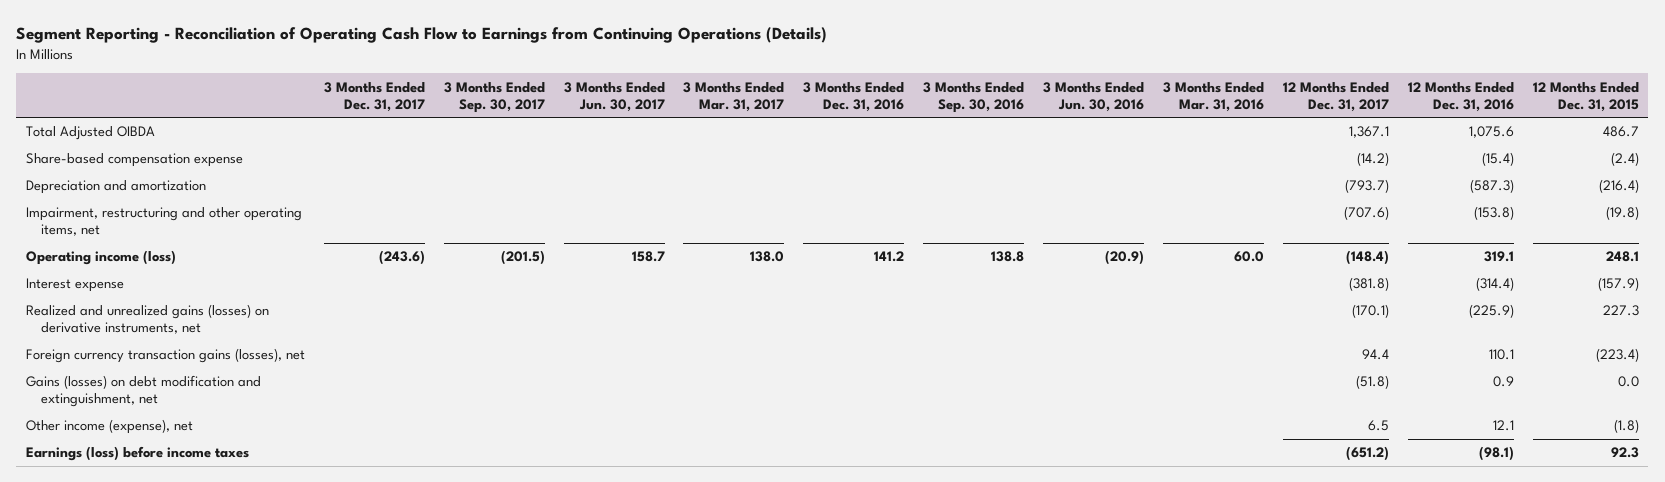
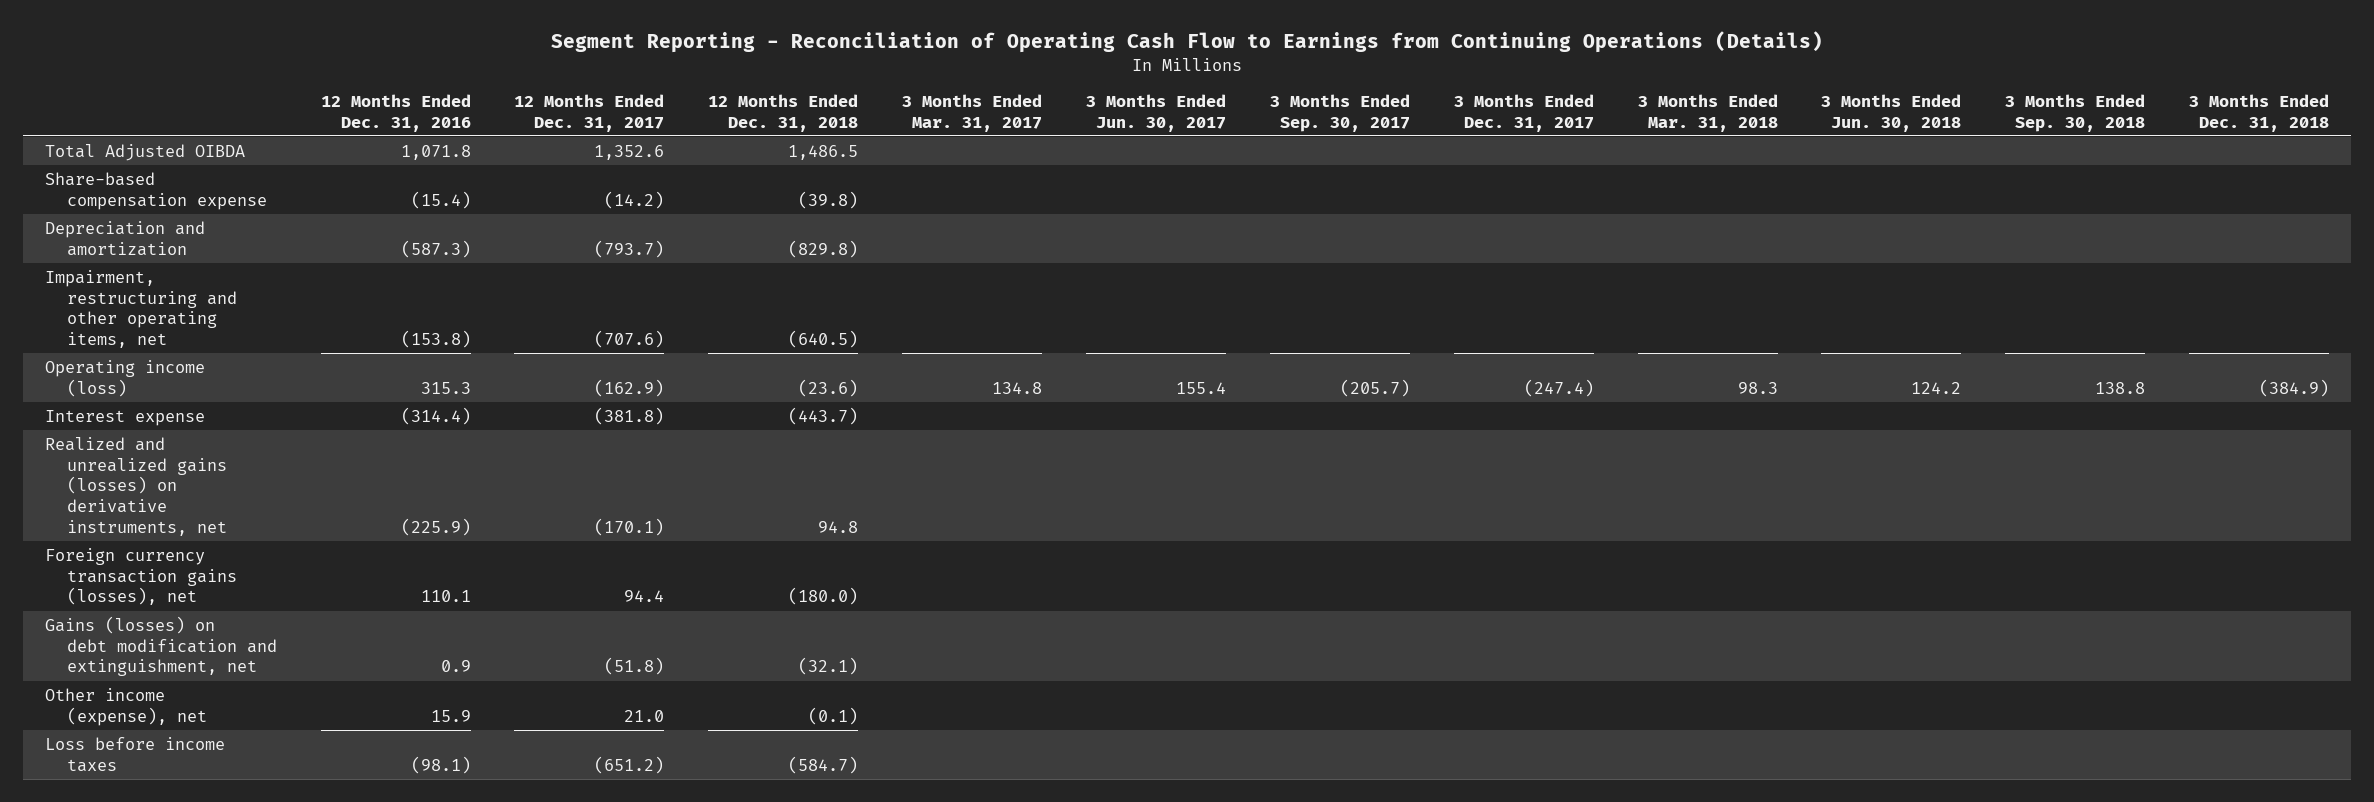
[803,81,905,112] 3 Months Ended Dec. 31, 2016 -> none
[923,81,1025,113] 3 Months Ended Sep. 30, 2016 -> none
[1043,81,1145,112] 3 Months Ended Jun. 30, 2016 -> none
[1163,81,1265,112] 3 Months Ended Mar. 31, 2016 -> none
[1532,81,1639,112] 12 Months Ended Dec. 31, 2015 -> none
none -> [708,94,859,132] 12 Months Ended Dec. 31, 2018
none -> [1637,94,1778,132] 3 Months Ended Mar. 31, 2018
none -> [1821,94,1962,132] 3 Months Ended Jun. 30, 2018
none -> [2005,94,2146,132] 3 Months Ended Sep. 30, 2018
none -> [2189,94,2330,132] 3 Months Ended Dec. 31, 2018
[1349,126,1390,139] 1,367.1 -> [594,144,665,160] 1,352.6
[1468,126,1514,139] 1,075.6 -> [400,144,471,160] 1,071.8
[378,250,425,266] (243.6) -> [1523,378,1594,397] (247.4)
[500,250,545,266] (201.5) -> [1339,378,1410,397] (205.7)
[631,251,665,263] 158.7 -> [1175,381,1226,394] 155.4
[750,251,785,263] 138.0 -> [992,381,1043,394] 134.8
[1346,250,1390,266] (148.4) -> [594,378,665,397] (162.9)
[1483,251,1514,263] 319.1 -> [420,381,471,394] 315.3
[1368,420,1390,432] 6.5 -> [624,709,665,722] 21.0
[1492,420,1514,432] 12.1 -> [430,709,471,722] 15.9
[25,446,249,462] Earnings (loss) before income taxes -> [44,736,225,772] Loss before income taxes

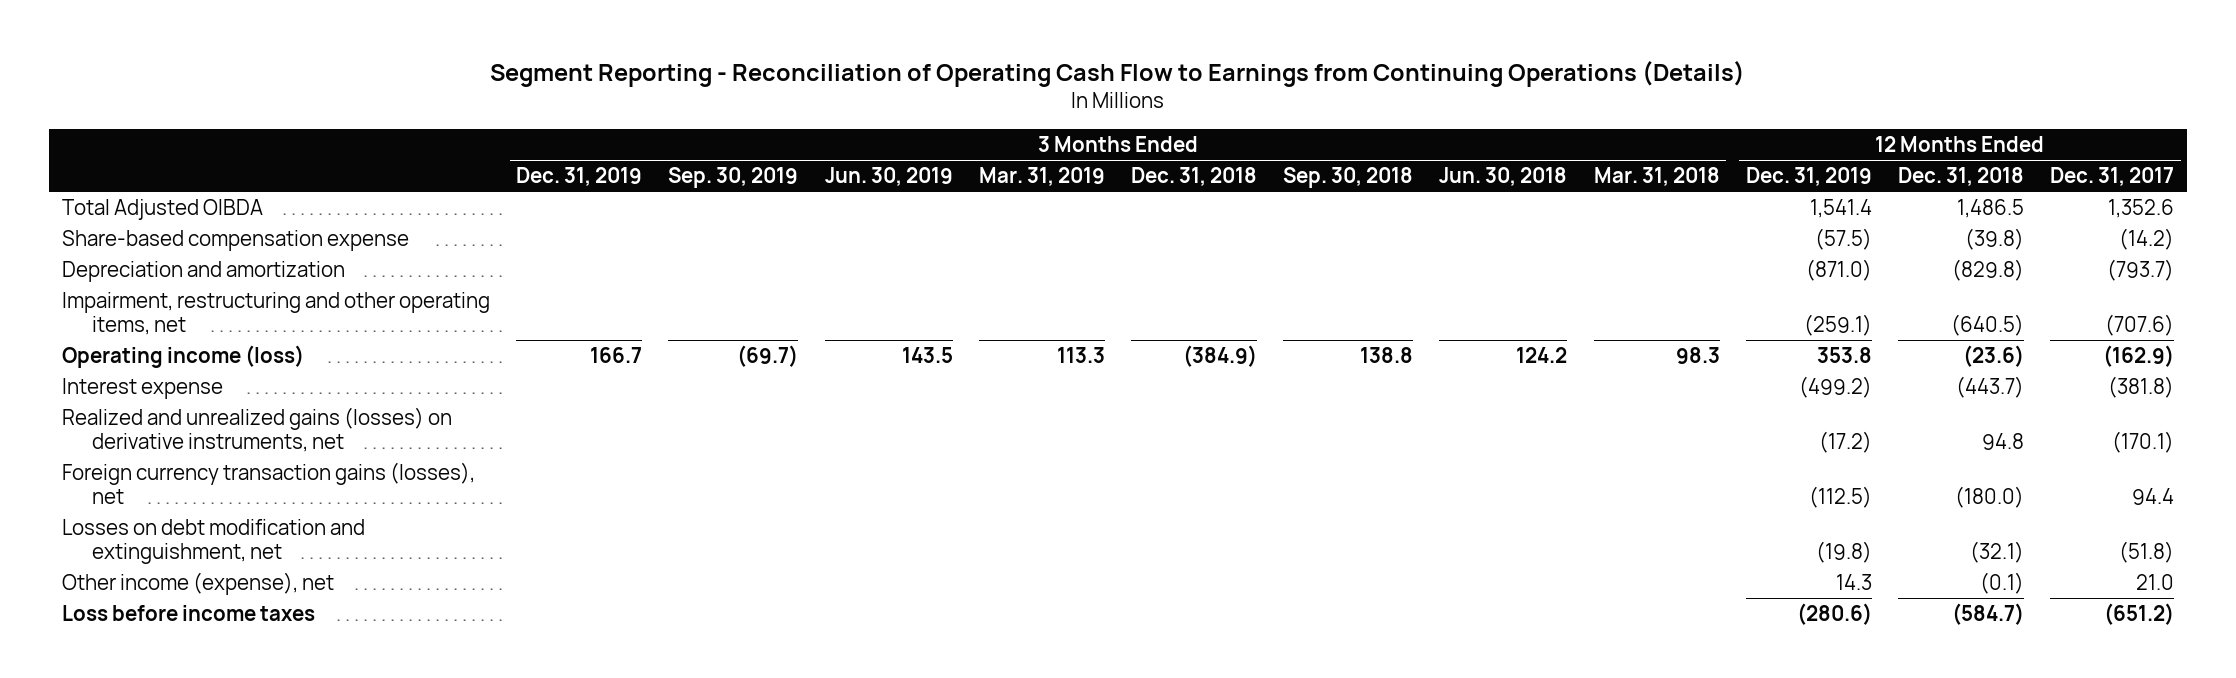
[320,94,471,132] 12 Months Ended Dec. 31, 2016 -> none
[902,94,1043,132] 3 Months Ended Mar. 31, 2017 -> none
[1085,94,1226,132] 3 Months Ended Jun. 30, 2017 -> none
[1269,94,1410,132] 3 Months Ended Sep. 30, 2017 -> none
[1453,94,1594,132] 3 Months Ended Dec. 31, 2017 -> none
none -> [516,167,643,187] Dec. 31, 2019
none -> [668,167,799,189] Sep. 30, 2019
none -> [824,167,953,187] Jun. 30, 2019
none -> [978,167,1105,187] Mar. 31, 2019
none -> [1745,167,1872,187] Dec. 31, 2019
[44,615,277,677] Gains (losses) on debt modification and extinguishment, net -> [62,519,366,564] Losses on debt modification and extinguishment, net

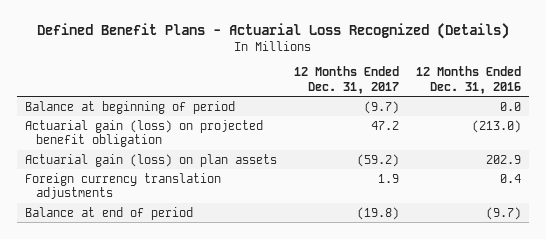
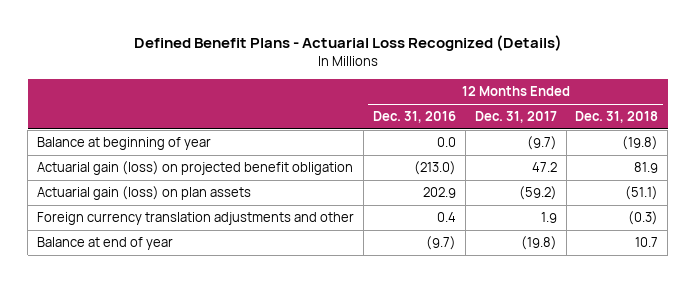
none -> [575,111,659,124] Dec. 31, 2018
[25,100,236,114] Balance at beginning of period -> [36,137,211,151] Balance at beginning of year
[25,172,222,200] Foreign currency translation adjustments -> [36,212,354,226] Foreign currency translation adjustments and other
[25,206,194,220] Balance at end of period -> [36,237,173,251] Balance at end of year

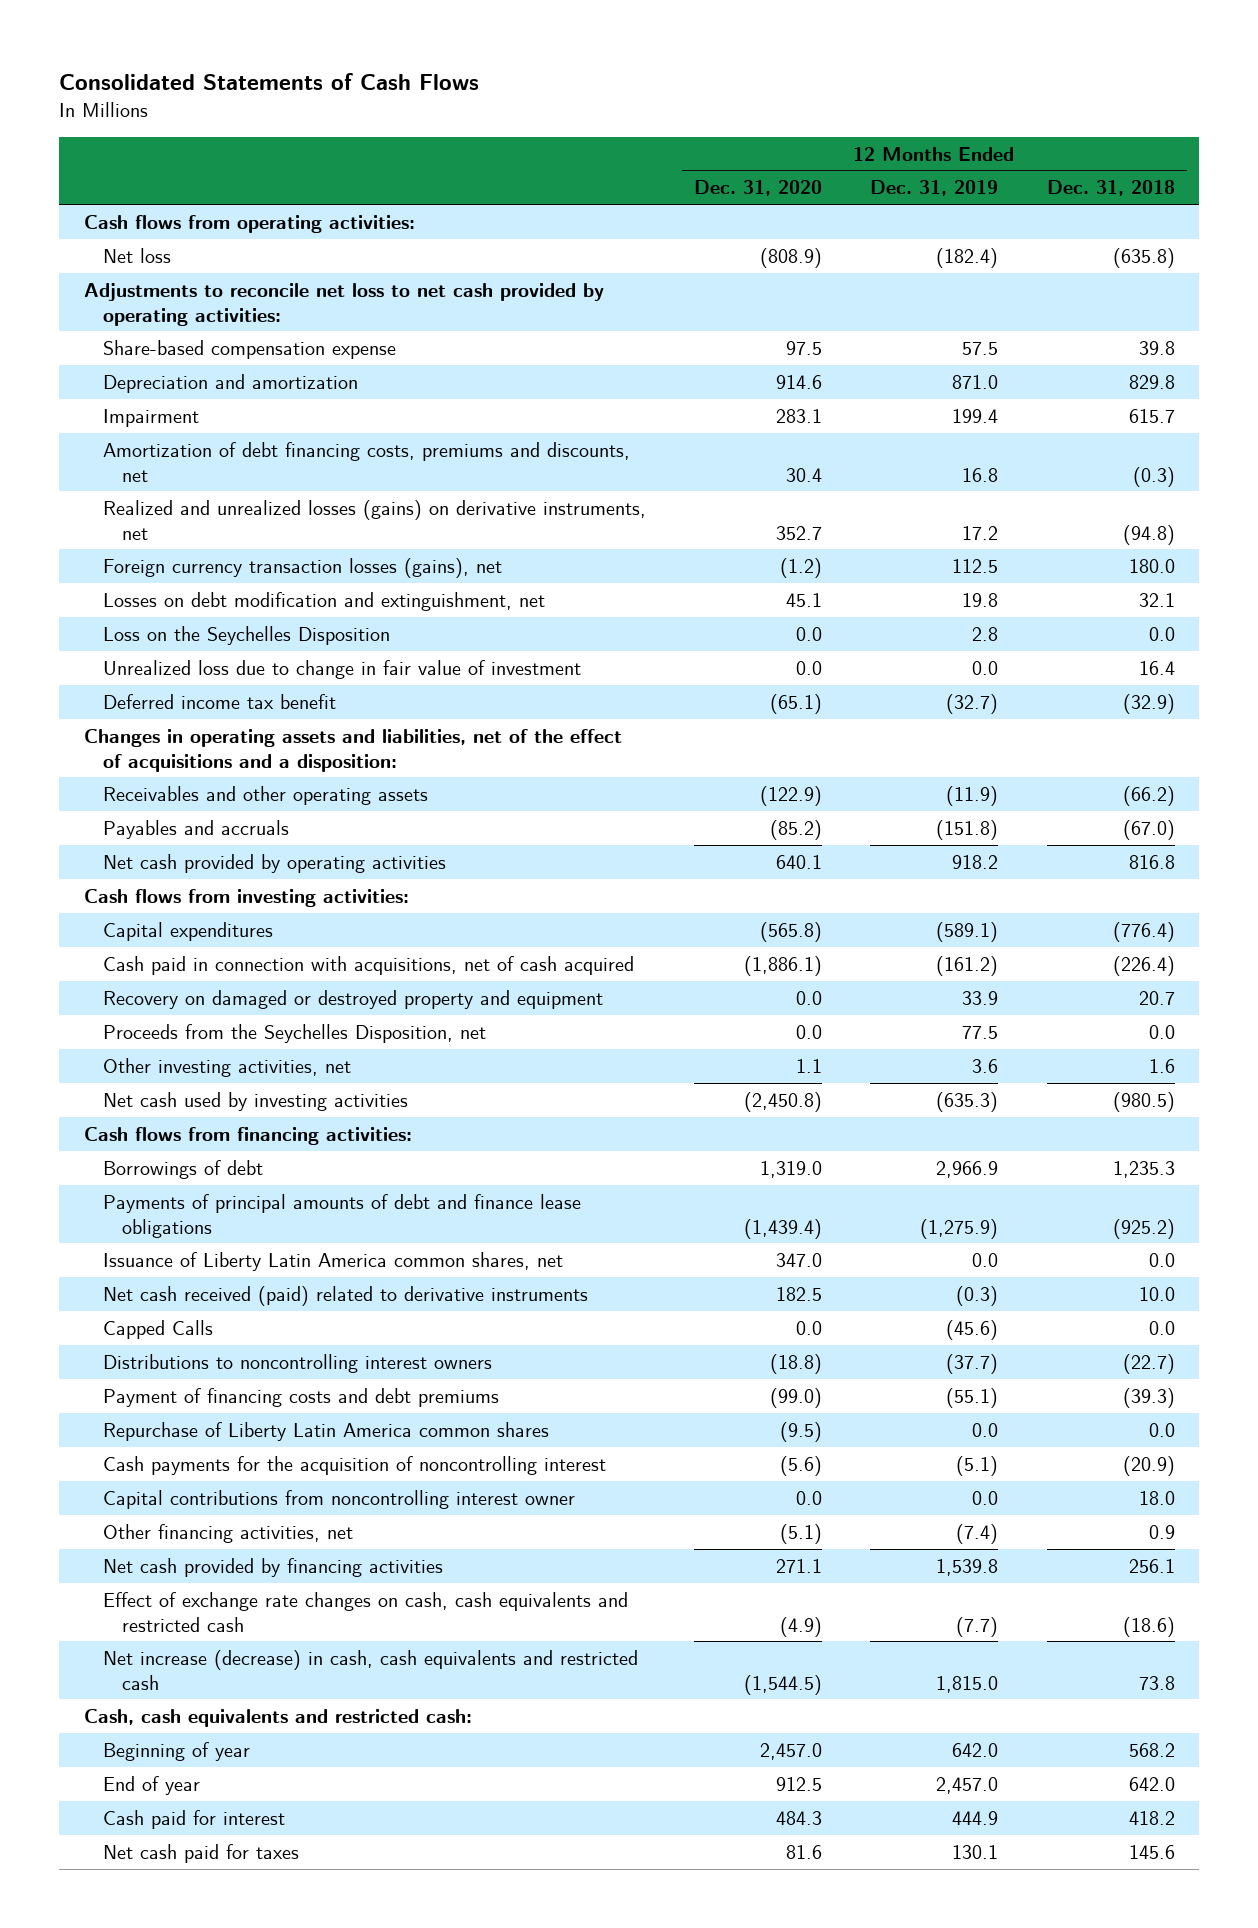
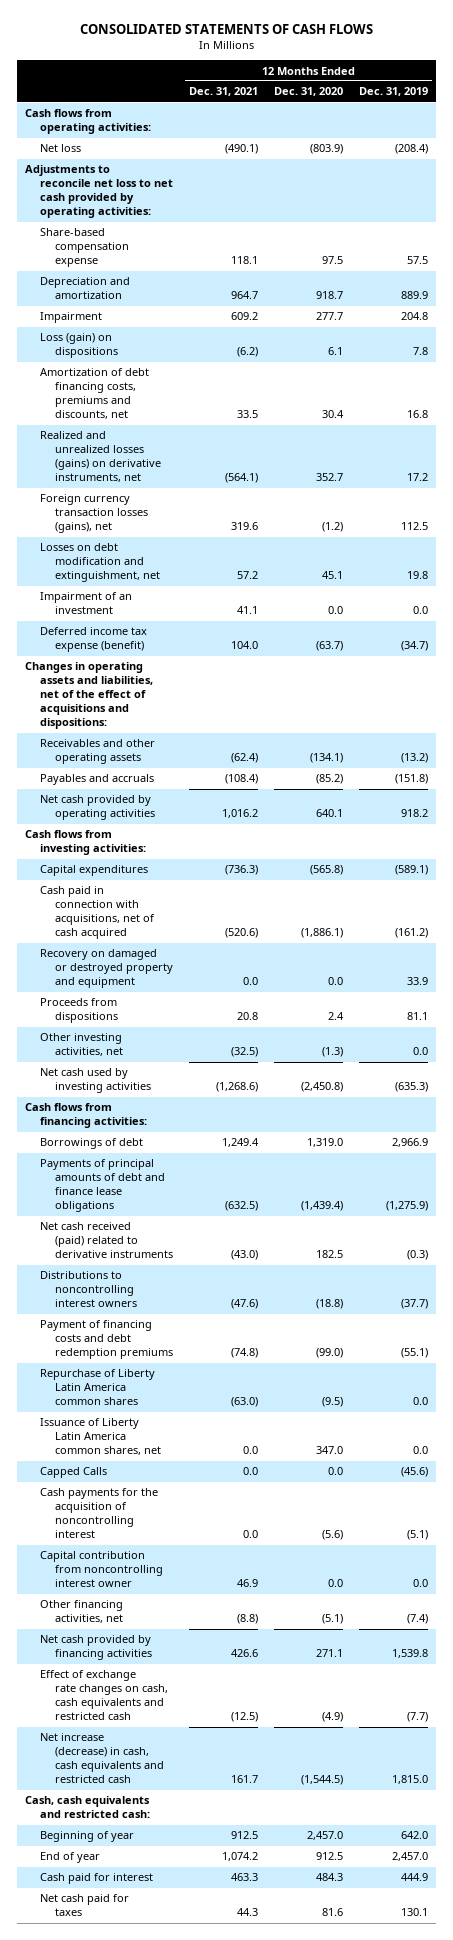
[59,73,480,91] Consolidated Statements of Cash Flows -> [79,24,373,35] CONSOLIDATED STATEMENTS OF CASH FLOWS
[1046,180,1175,197] Dec. 31, 2018 -> none
none -> [189,87,259,97] Dec. 31, 2021
[760,247,823,268] (808.9) -> [310,144,344,155] (803.9)
[936,247,999,268] (182.4) -> [395,144,429,155] (208.4)
[776,374,823,389] 914.6 -> [316,291,344,300] 918.7
[952,374,999,389] 871.0 -> [401,291,429,300] 889.9
[776,408,823,423] 283.1 -> [316,312,344,321] 277.7
[952,408,999,423] 199.4 -> [401,312,429,321] 204.8
none -> [40,333,119,359] Loss (gain) on dispositions
[102,625,390,645] Loss on the Seychelles Disposition -> none
[102,659,581,679] Unrealized loss due to change in fair value of investment -> [40,592,133,615] Impairment of an investment
[102,693,336,709] Deferred income tax benefit -> [40,627,148,653] Deferred income tax expense (benefit)
[770,693,823,714] (65.1) -> [316,641,344,652] (63.7)
[946,693,999,714] (32.7) -> [401,641,429,652] (34.7)
[83,728,622,772] Changes in operating assets and liabilities, net of the effect of acquisitions and a disposition: -> [24,662,154,730] Changes in operating assets and liabilities, net of the effect of acquisitions and dispositions:
[760,785,823,806] (122.9) -> [310,753,344,764] (134.1)
[946,785,999,806] (11.9) -> [401,753,429,764] (13.2)
[102,1023,486,1043] Proceeds from the Seychelles Disposition, net -> [40,998,119,1024] Proceeds from dispositions
[796,1024,823,1039] 0.0 -> [328,1012,345,1021] 2.4
[962,1025,999,1039] 77.5 -> [407,1012,429,1021] 81.1
[796,1058,823,1073] 1.1 -> [322,1047,344,1058] (1.3)
[972,1058,999,1073] 3.6 -> [413,1047,429,1056] 0.0
[102,1387,499,1407] Payment of financing costs and debt premiums -> [40,1320,174,1360] Payment of financing costs and debt redemption premiums
[102,1251,563,1271] Issuance of Liberty Latin America common shares, net -> [40,1418,162,1456] Issuance of Liberty Latin America common shares, net
[102,1319,213,1339] Capped Calls -> [40,1467,108,1479] Capped Calls
[102,1489,575,1509] Capital contributions from noncontrolling interest owner -> [40,1551,164,1588] Capital contribution from noncontrolling interest owner

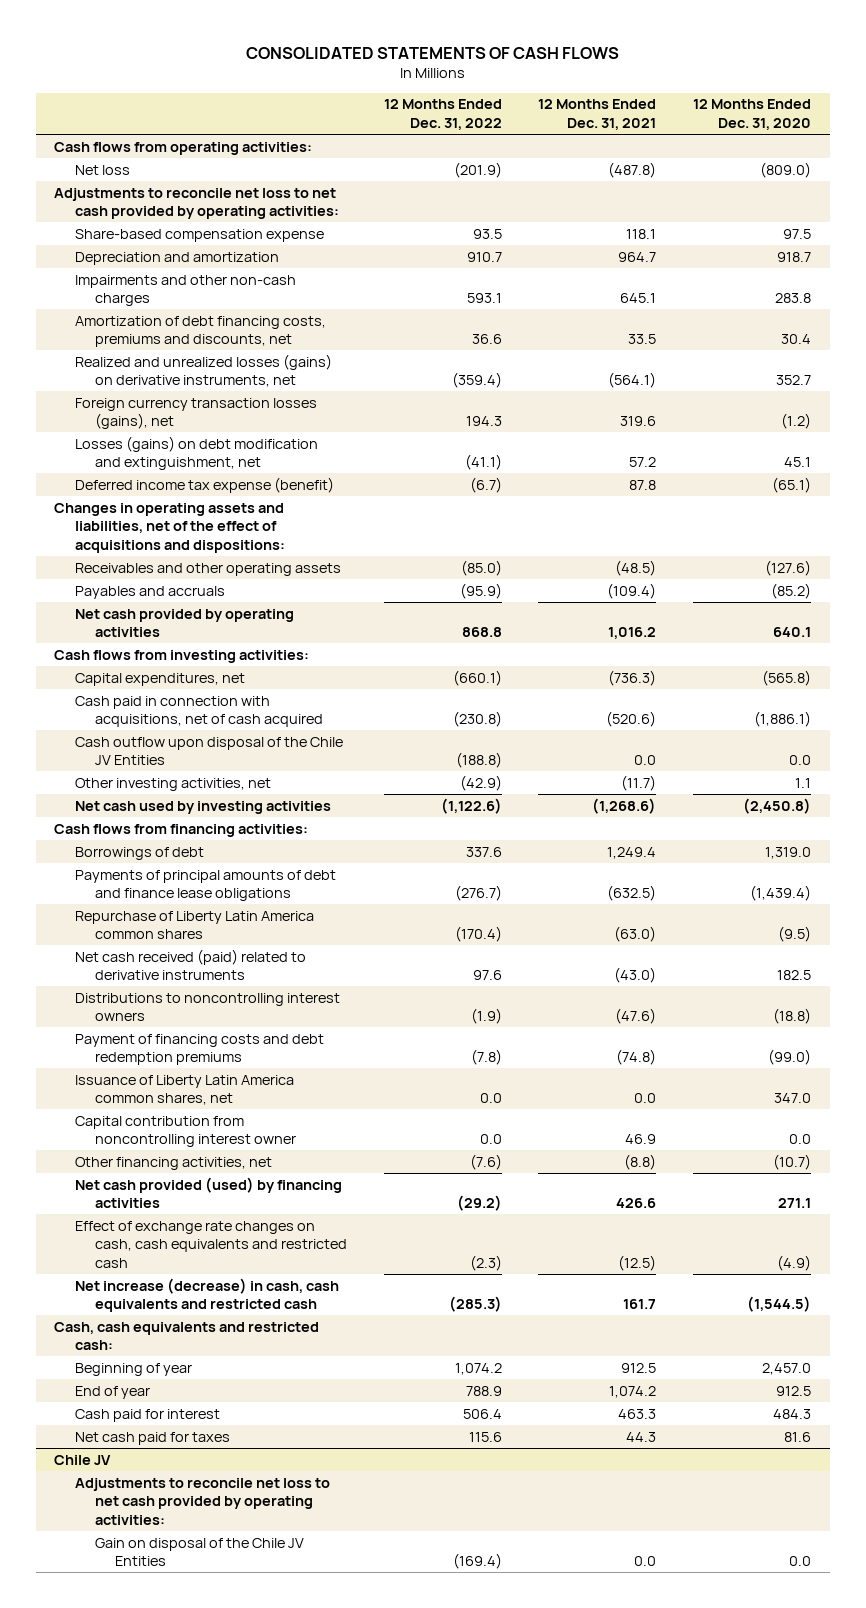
[359,87,429,97] Dec. 31, 2019 -> none
none -> [383,99,502,131] 12 Months Ended Dec. 31, 2022
[225,144,259,155] (490.1) -> [608,161,657,178] (487.8)
[310,144,344,155] (803.9) -> [760,161,812,178] (809.0)
[40,312,103,324] Impairment -> none
[40,333,119,359] Loss (gain) on dispositions -> none
none -> [74,274,296,307] Impairments and other non-cash charges
[40,592,133,615] Impairment of an investment -> none
[40,543,161,583] Losses on debt modification and extinguishment, net -> [74,435,318,471] Losses (gains) on debt modification and extinguishment, net
[231,641,259,650] 104.0 -> [629,479,657,490] 87.8
[316,641,344,652] (63.7) -> [772,476,812,493] (65.1)
[231,753,259,764] (62.4) -> [615,559,657,576] (48.5)
[310,753,344,764] (134.1) -> [765,559,812,576] (127.6)
[225,774,259,785] (108.4) -> [607,582,657,599] (109.4)
[40,865,149,877] Capital expenditures -> [74,672,245,686] Capital expenditures, net
[40,949,174,989] Recovery on damaged or destroyed property and equipment -> none
[40,998,119,1024] Proceeds from dispositions -> none
none -> [74,736,343,766] Cash outflow upon disposal of the Chile JV Entities
[231,1047,259,1058] (32.5) -> [621,774,657,791] (11.7)
[322,1047,344,1058] (1.3) -> [795,777,812,788] 1.1
[40,1369,156,1406] Repurchase of Liberty Latin America common shares -> [74,910,314,940] Repurchase of Liberty Latin America common shares
[40,1467,108,1479] Capped Calls -> none
[40,1488,159,1539] Cash payments for the acquisition of noncontrolling interest -> none
[322,1614,344,1625] (5.1) -> [773,1153,812,1170] (10.7)
[40,1635,153,1661] Net cash provided by financing activities -> [74,1176,342,1209] Net cash provided (used) by financing activities
none -> [54,1454,112,1465] Chile JV
none -> [74,1477,330,1525] Adjustments to reconcile net loss to net cash provided by operating activities:
none -> [94,1537,304,1567] Gain on disposal of the Chile JV Entities

